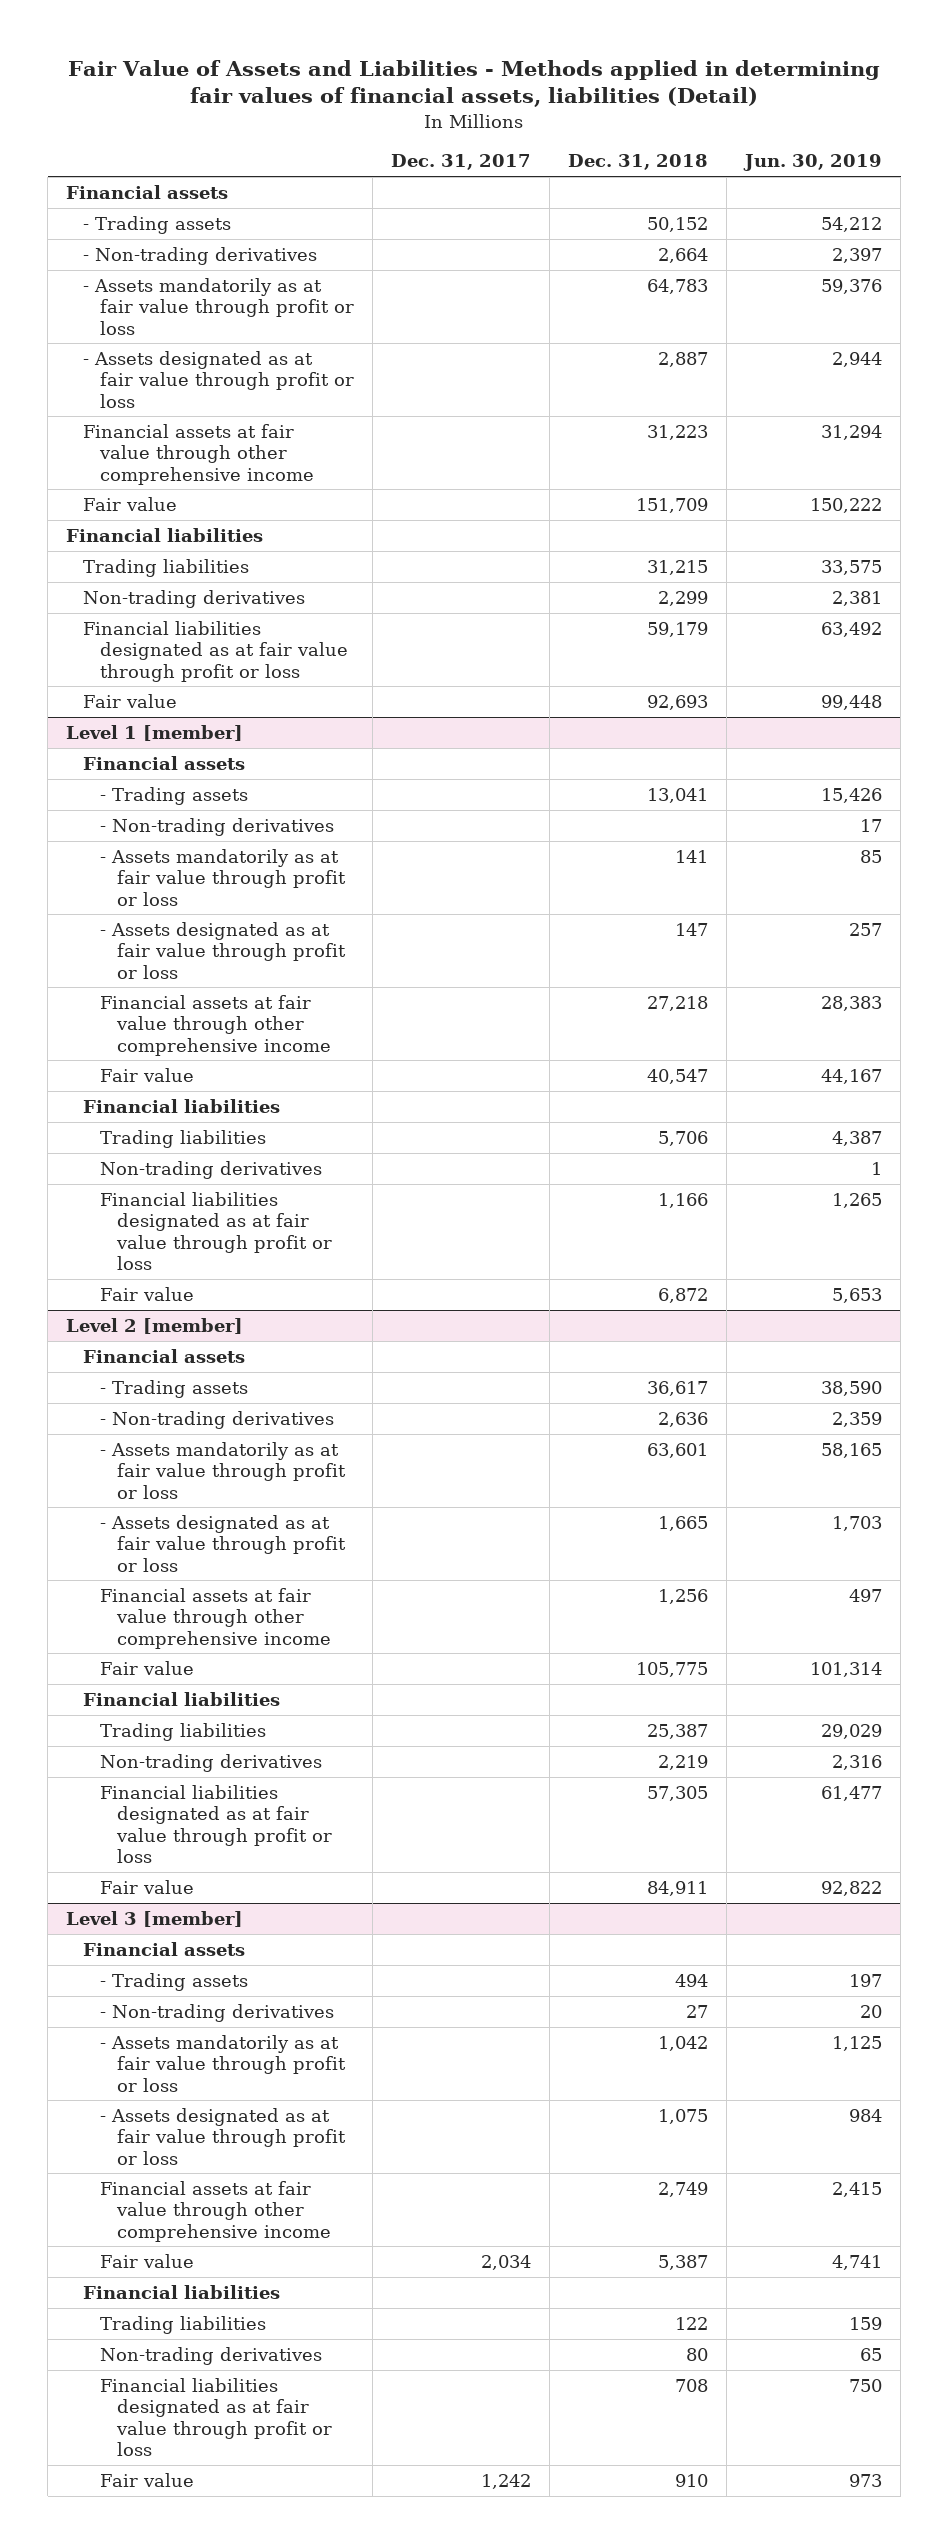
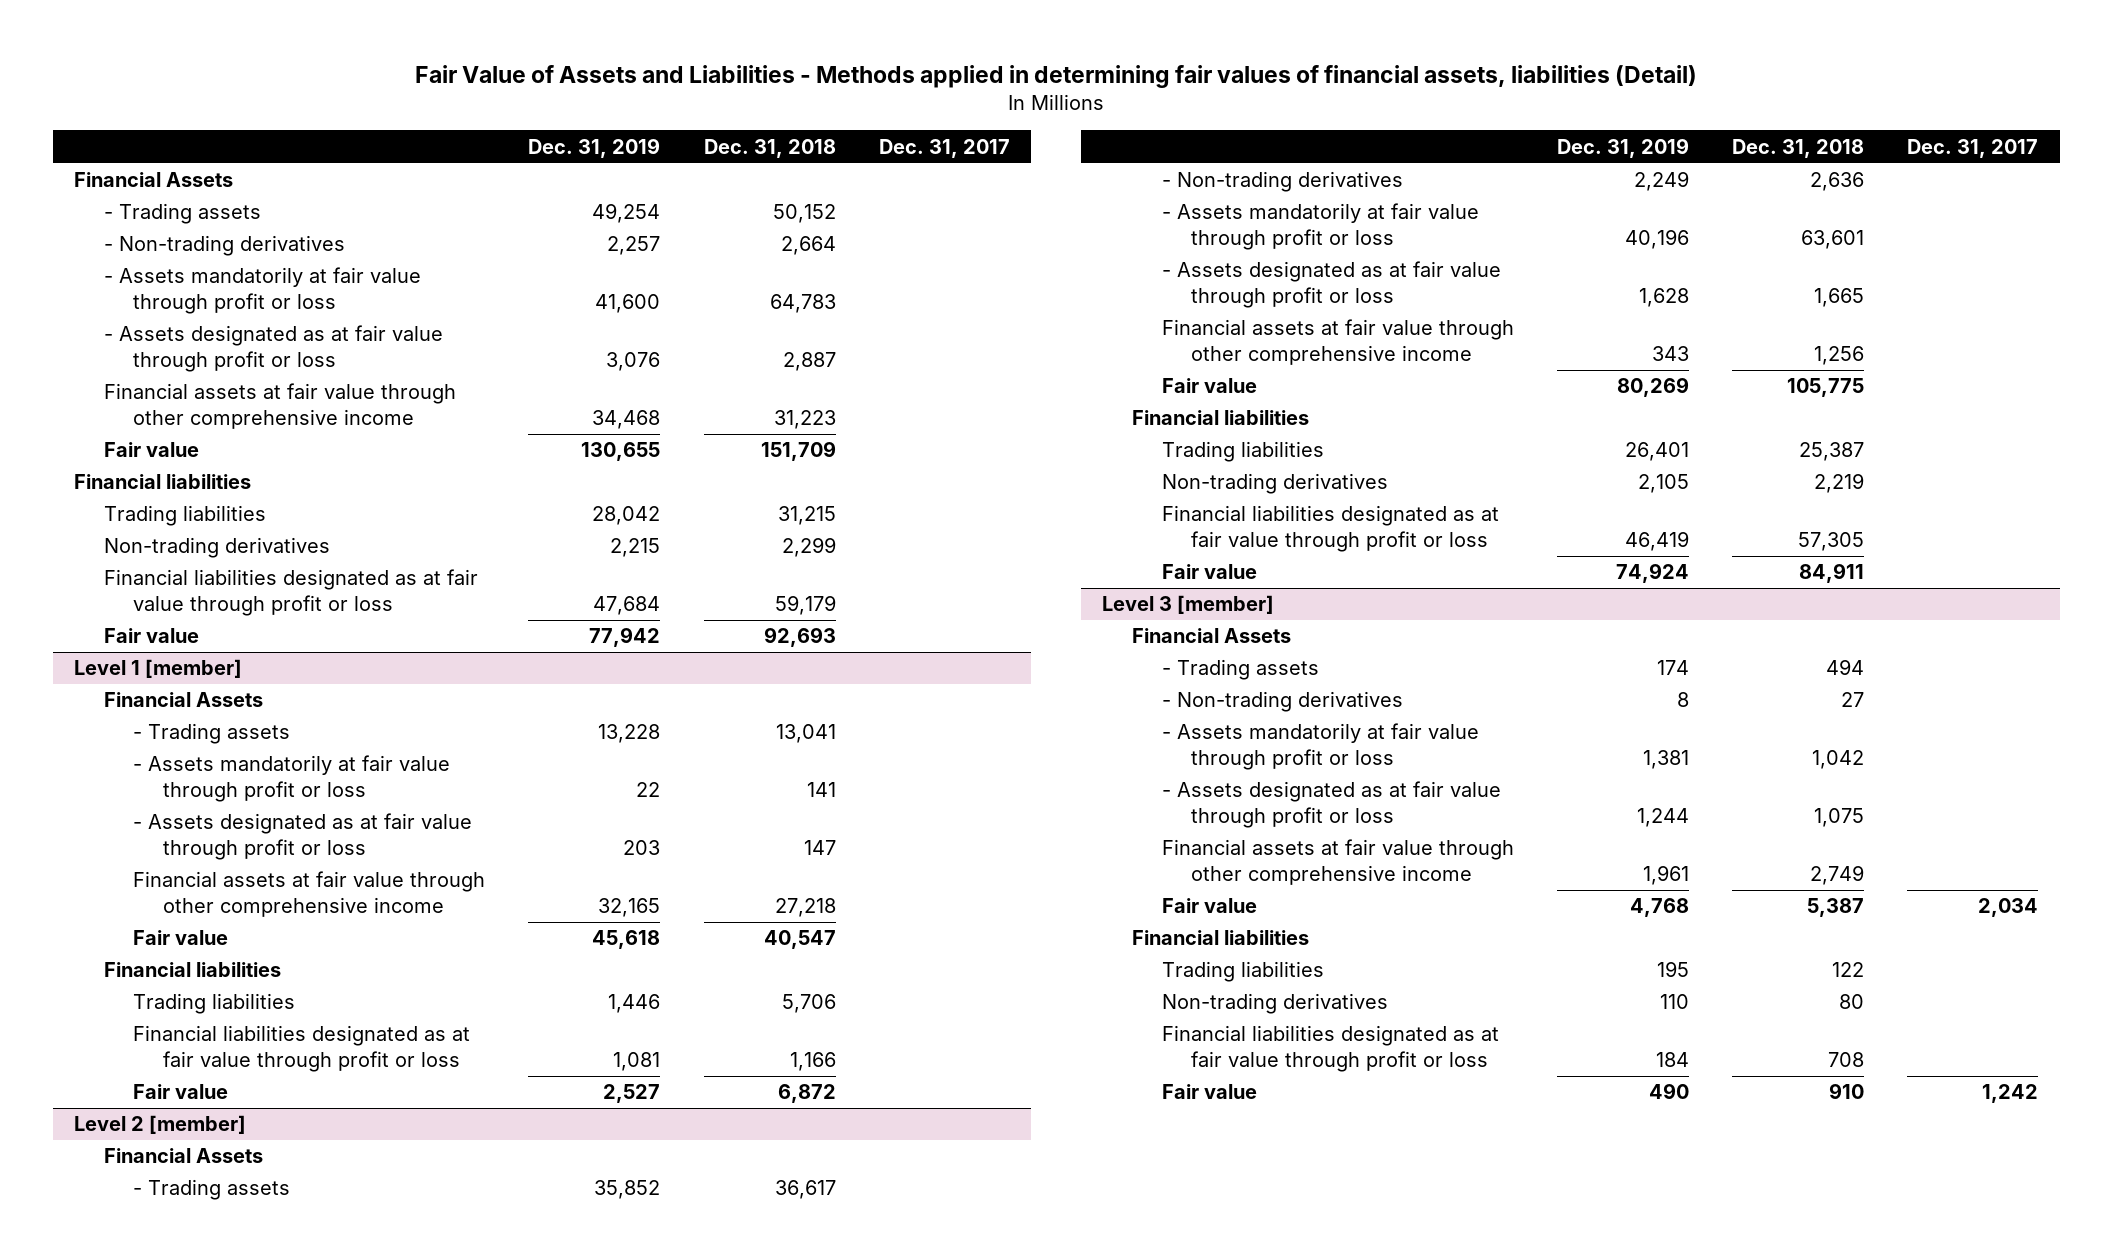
[743,154,883,172] Jun. 30, 2019 -> none
none -> [528,137,661,158] Dec. 31, 2019
[66,184,229,199] Financial assets -> [74,172,234,188] Financial Assets
[83,277,354,335] - Assets mandatorily as at fair value through profit or loss -> [103,267,421,314] - Assets mandatorily at fair value through profit or loss
[83,755,246,770] Financial assets -> [103,692,263,708] Financial Assets
[99,817,334,836] - Non-trading derivatives -> none
[99,848,346,906] - Assets mandatorily as at fair value through profit or loss -> [133,755,451,802] - Assets mandatorily at fair value through profit or loss
[99,1160,322,1179] Non-trading derivatives -> none
[83,1348,246,1363] Financial assets -> [103,1148,263,1164] Financial Assets
[99,1441,346,1499] - Assets mandatorily as at fair value through profit or loss -> [1161,203,1479,250] - Assets mandatorily at fair value through profit or loss
[83,1941,246,1956] Financial assets -> [1132,628,1292,644] Financial Assets
[99,2034,346,2092] - Assets mandatorily as at fair value through profit or loss -> [1161,723,1479,770] - Assets mandatorily at fair value through profit or loss

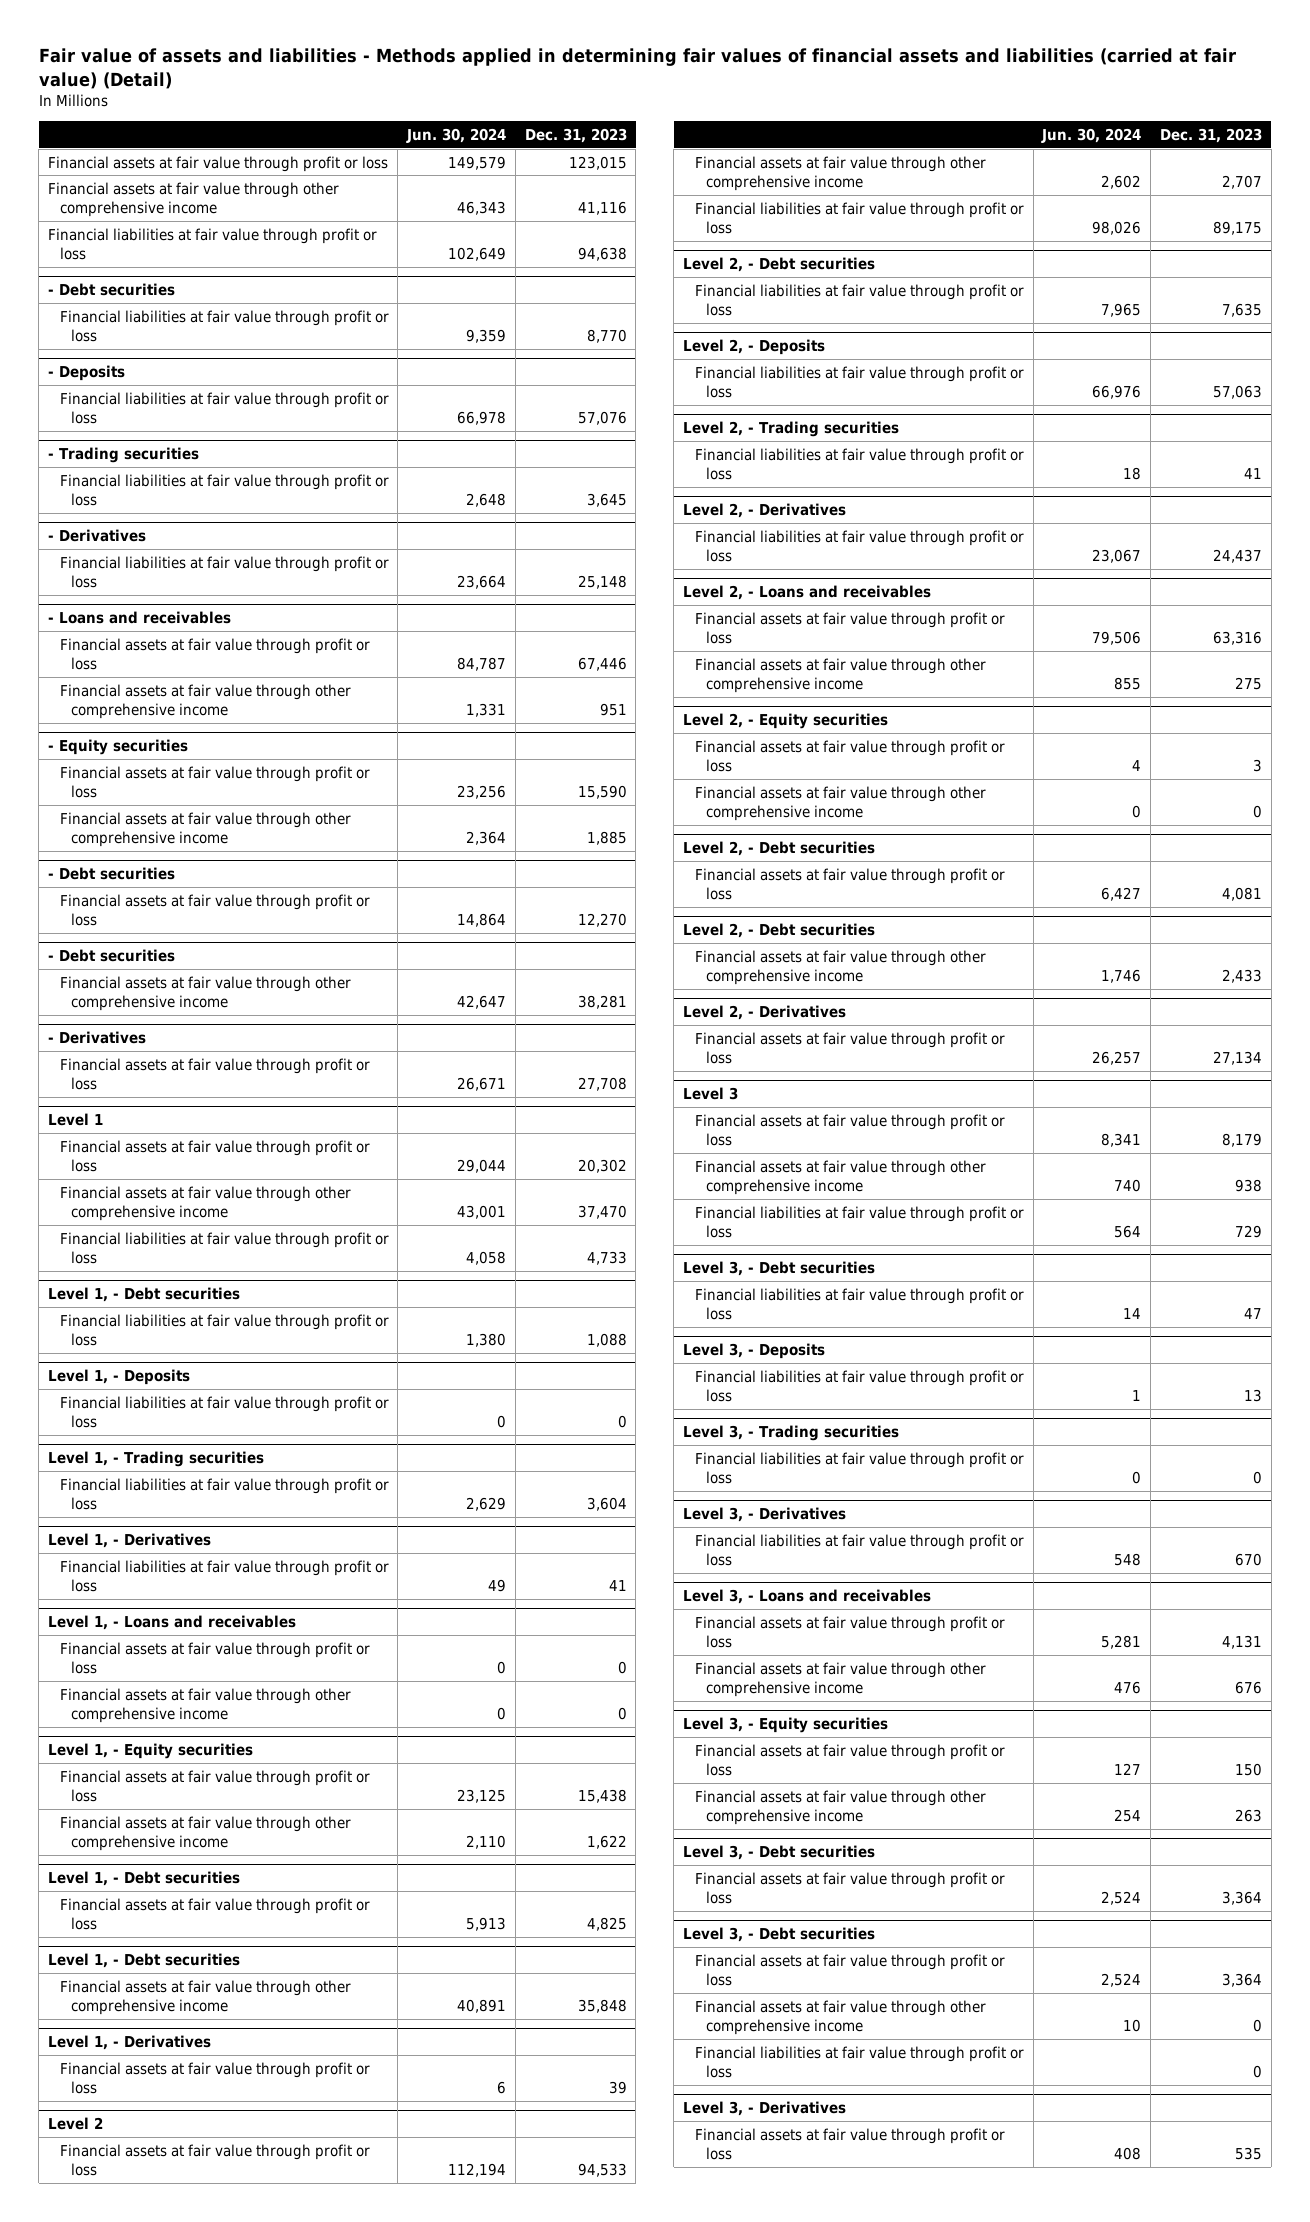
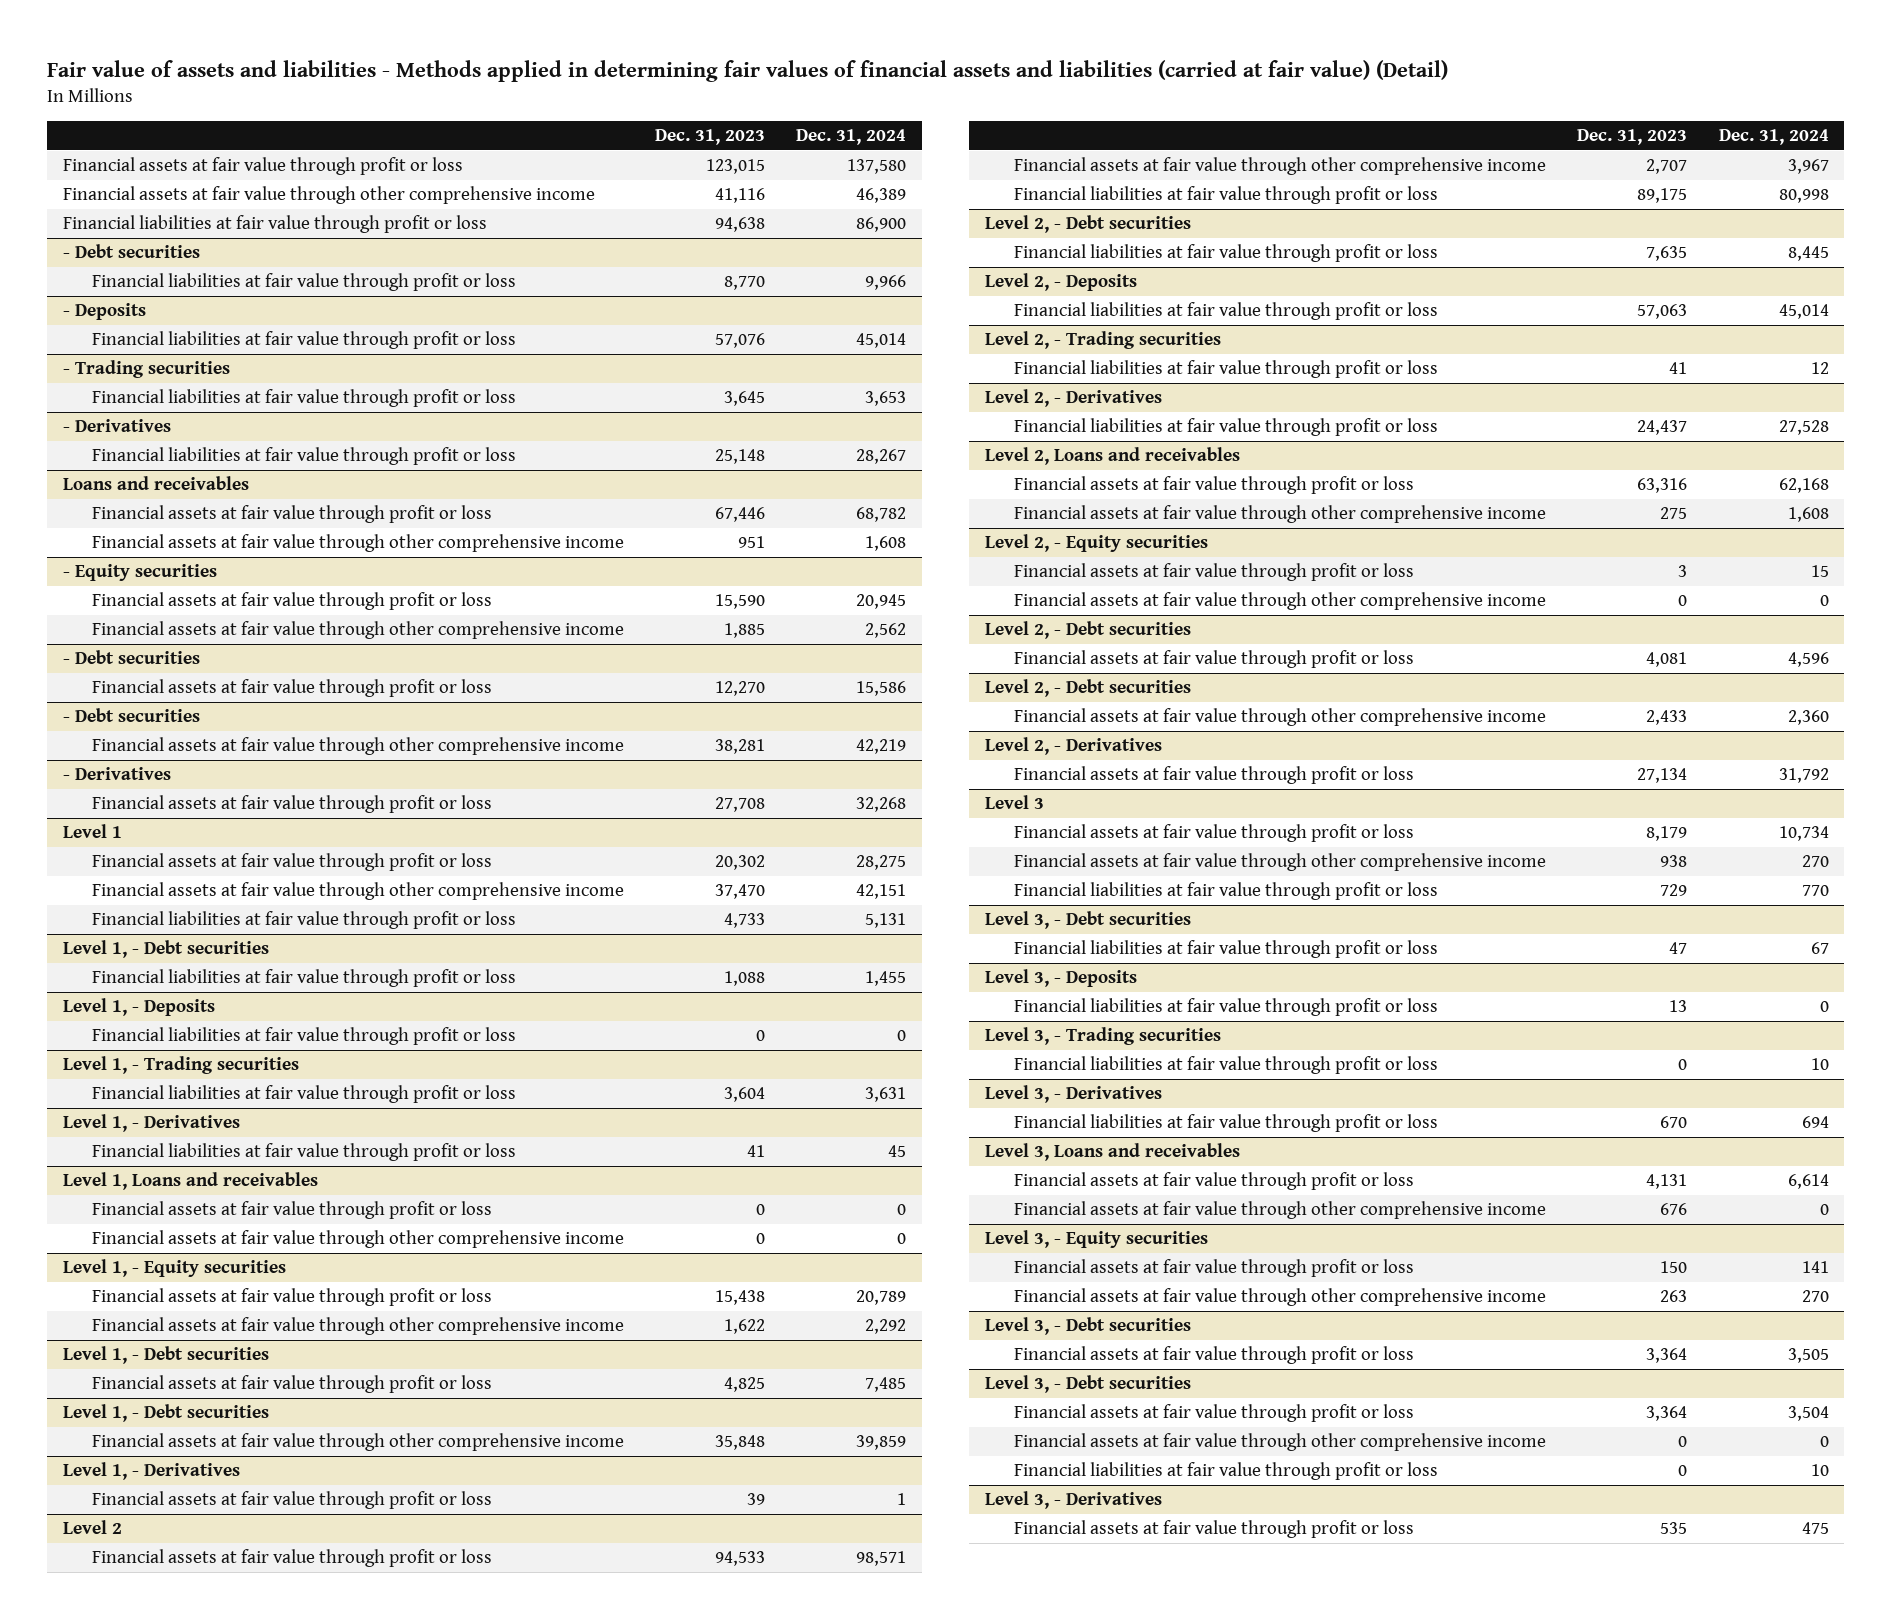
[406,128,507,144] Jun. 30, 2024 -> none
none -> [796,129,907,146] Dec. 31, 2024
[47,611,231,625] - Loans and receivables -> [62,476,249,491] Loans and receivables
[47,1615,296,1631] Level 1, - Loans and receivables -> [62,1172,318,1191] Level 1, Loans and receivables
[683,585,932,601] Level 2, - Loans and receivables -> [985,447,1241,466] Level 2, Loans and receivables
[683,1589,932,1605] Level 3, - Loans and receivables -> [985,1143,1241,1162] Level 3, Loans and receivables

